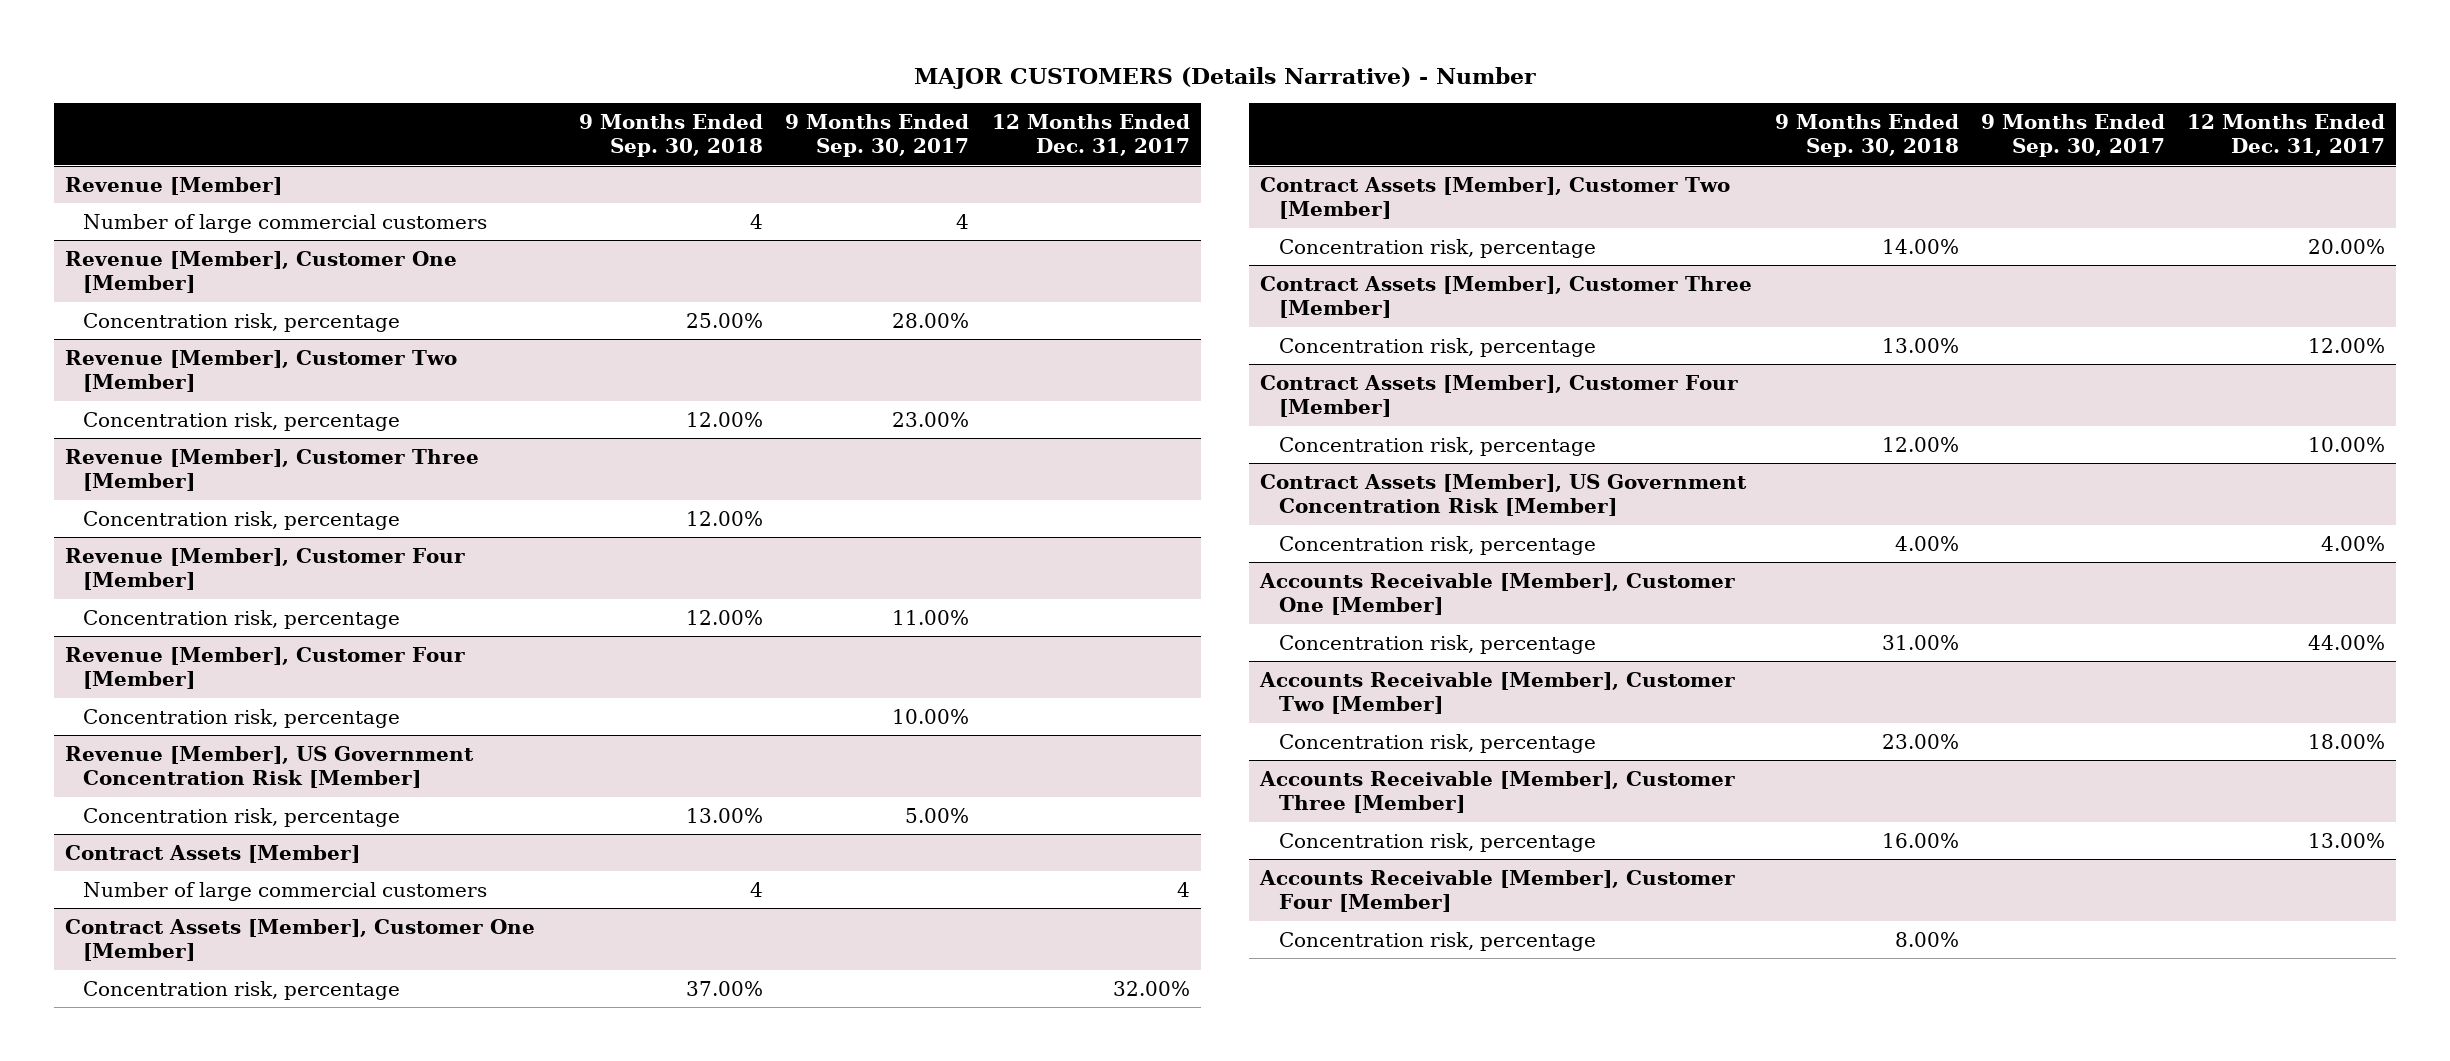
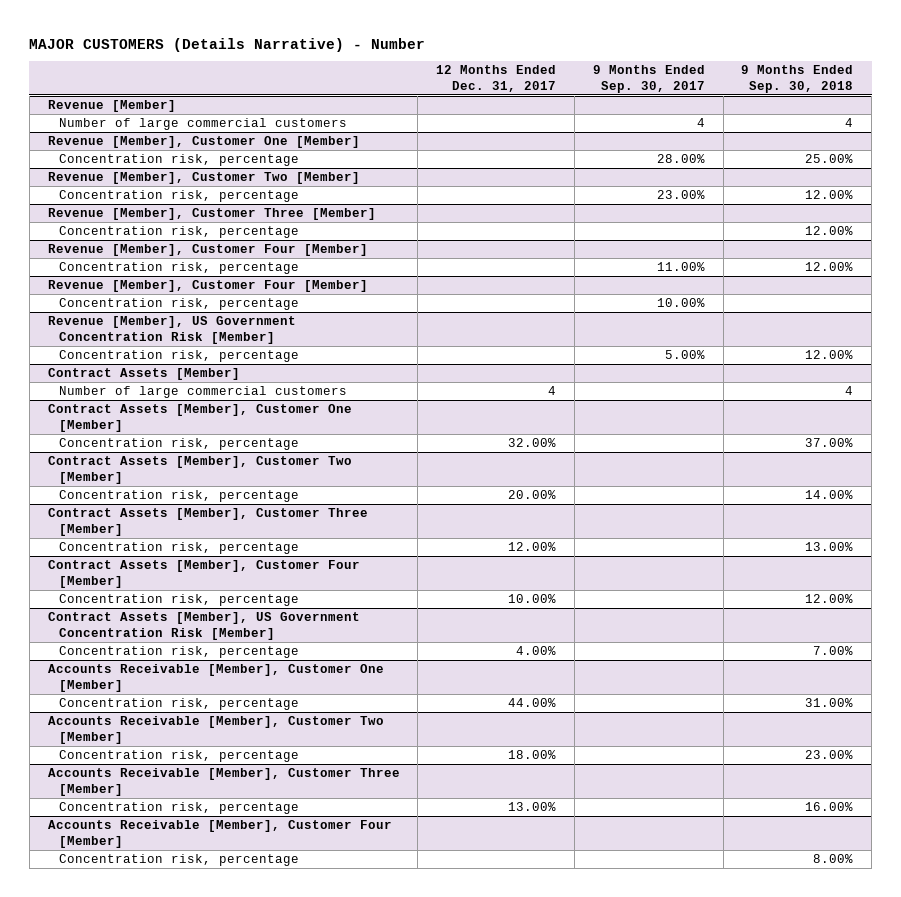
[686,807,764,823] 13.00% -> [805,350,854,360] 12.00%
[1894,535,1959,551] 4.00% -> [813,646,854,656] 7.00%

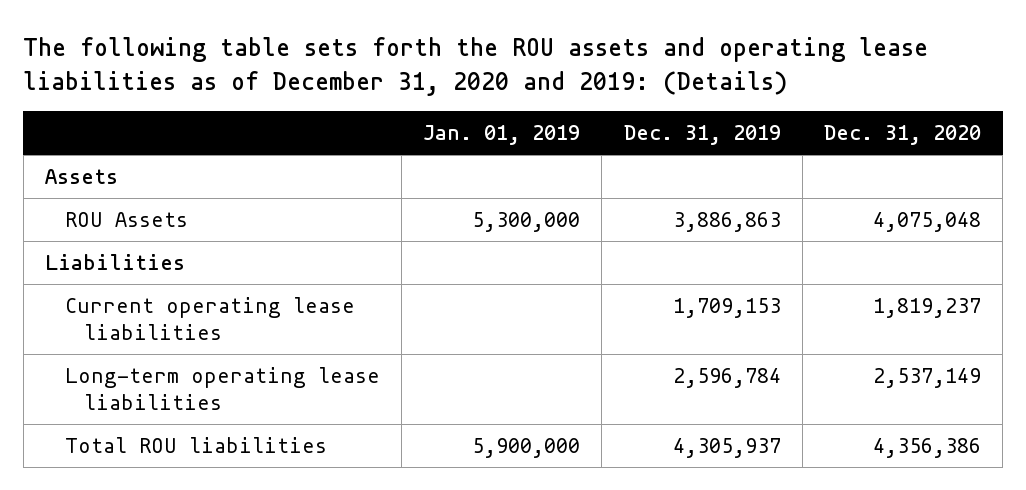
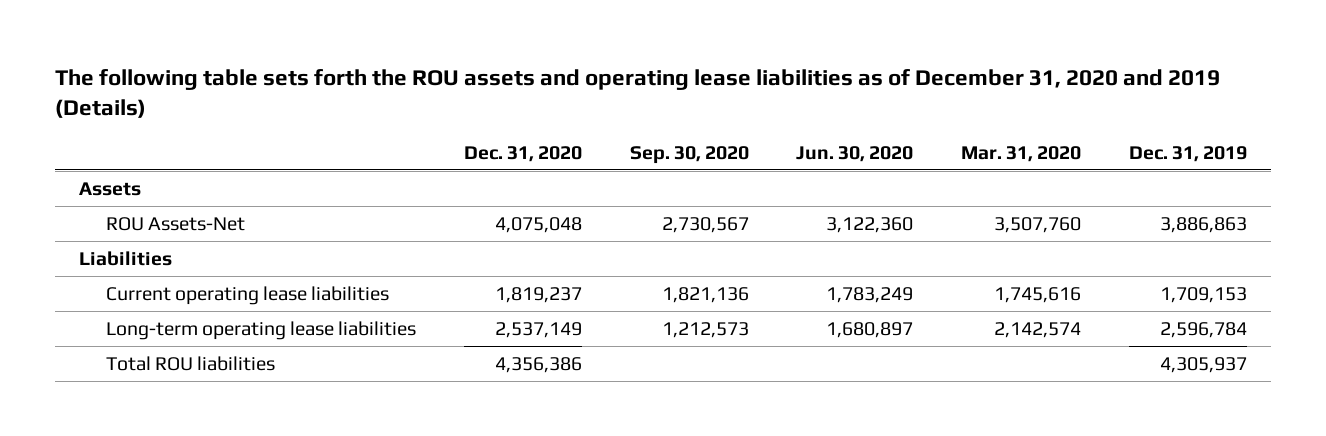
[23,37,929,96] The following table sets forth the ROU assets and operating lease liabilities as of December 31, 2020 and 2019: (Details) -> [54,69,1220,119] The following table sets forth the ROU assets and operating lease liabilities as of December 31, 2020 and 2019 (Details)
[423,125,581,146] Jan. 01, 2019 -> none
none -> [629,145,749,164] Sep. 30, 2020
none -> [796,145,914,162] Jun. 30, 2020
none -> [961,145,1082,162] Mar. 31, 2020
[64,211,188,227] ROU Assets -> [106,216,246,231] ROU Assets-Net

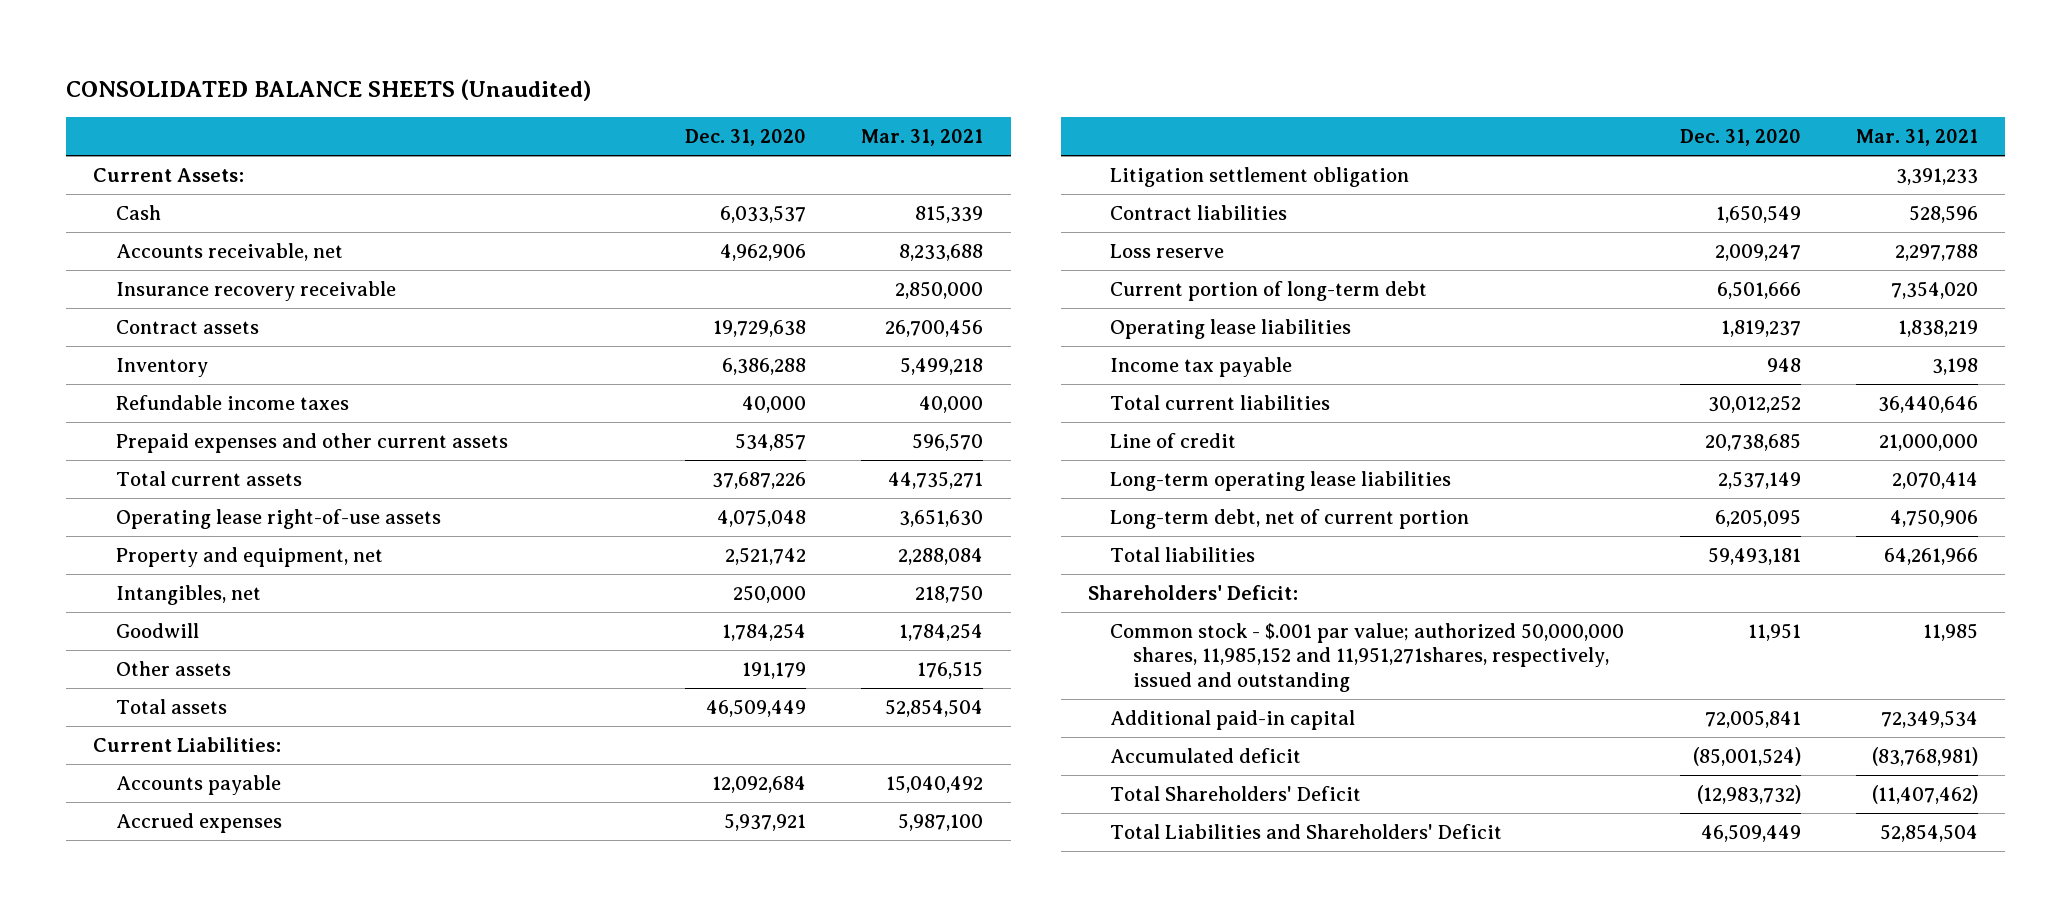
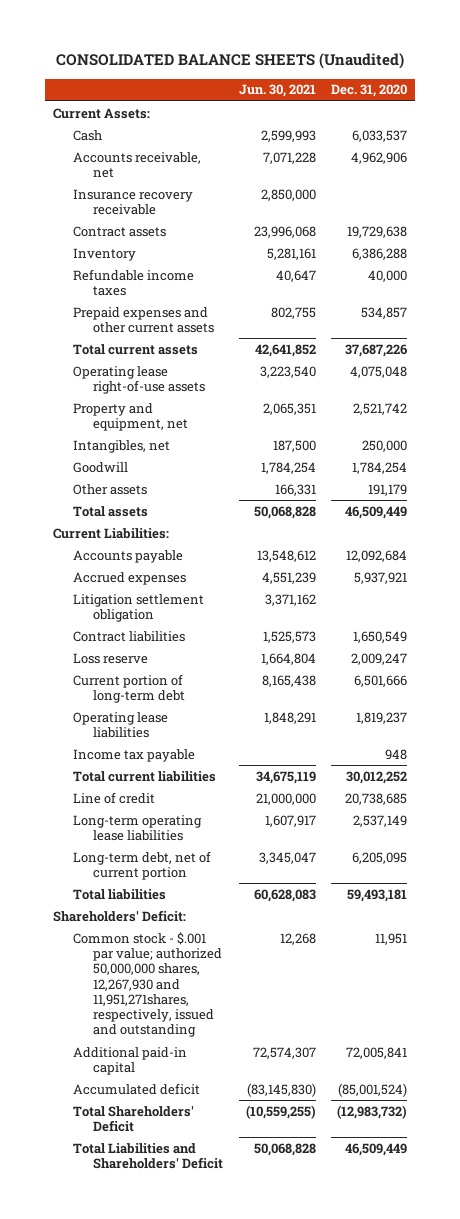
[860,128,983,146] Mar. 31, 2021 -> none
none -> [238,84,316,98] Jun. 30, 2021
[1110,623,1625,692] Common stock - $.001 par value; authorized 50,000,000 shares, 11,985,152 and 11,951,271shares, respectively, issued and outstanding -> [72,931,223,1038] Common stock - $.001 par value; authorized 50,000,000 shares, 12,267,930 and 11,951,271shares, respectively, issued and outstanding

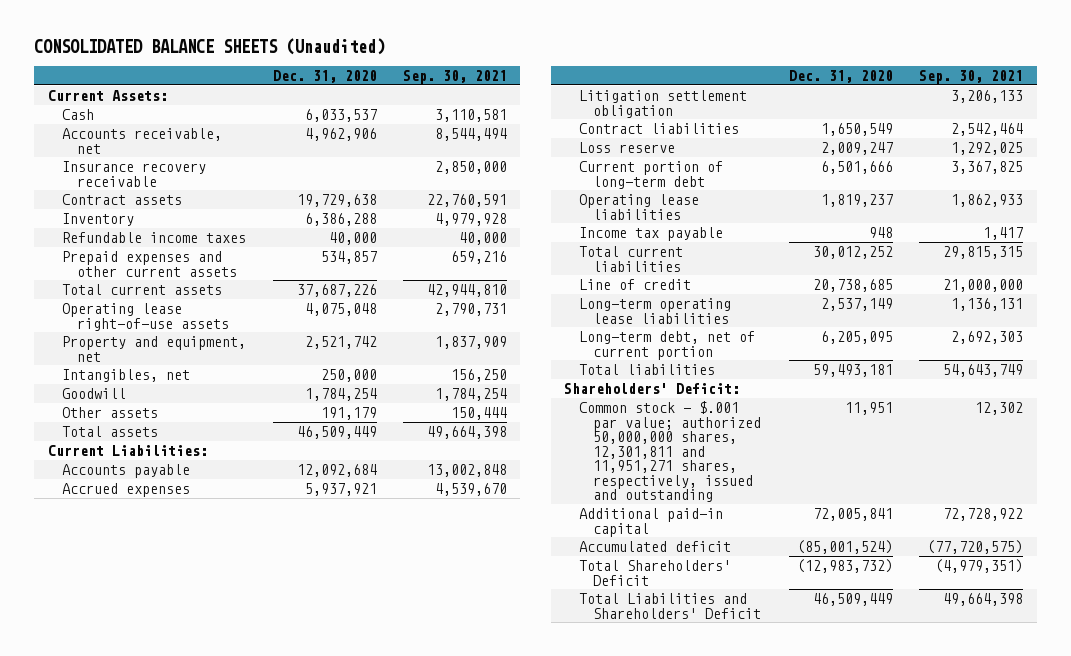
[238,84,316,98] Jun. 30, 2021 -> none
none -> [403,69,508,84] Sep. 30, 2021
[72,931,223,1038] Common stock - $.001 par value; authorized 50,000,000 shares, 12,267,930 and 11,951,271shares, respectively, issued and outstanding -> [578,401,762,503] Common stock - $.001 par value; authorized 50,000,000 shares, 12,301,811 and 11,951,271 shares, respectively, issued and outstanding

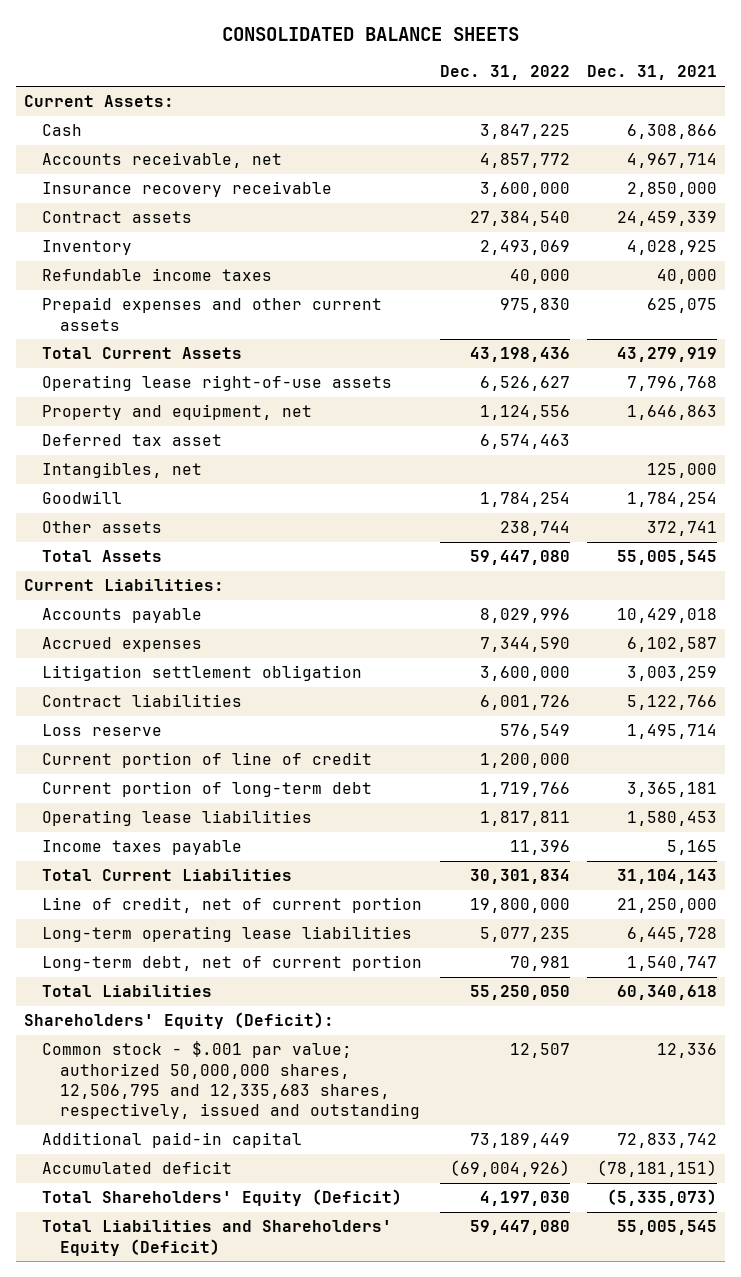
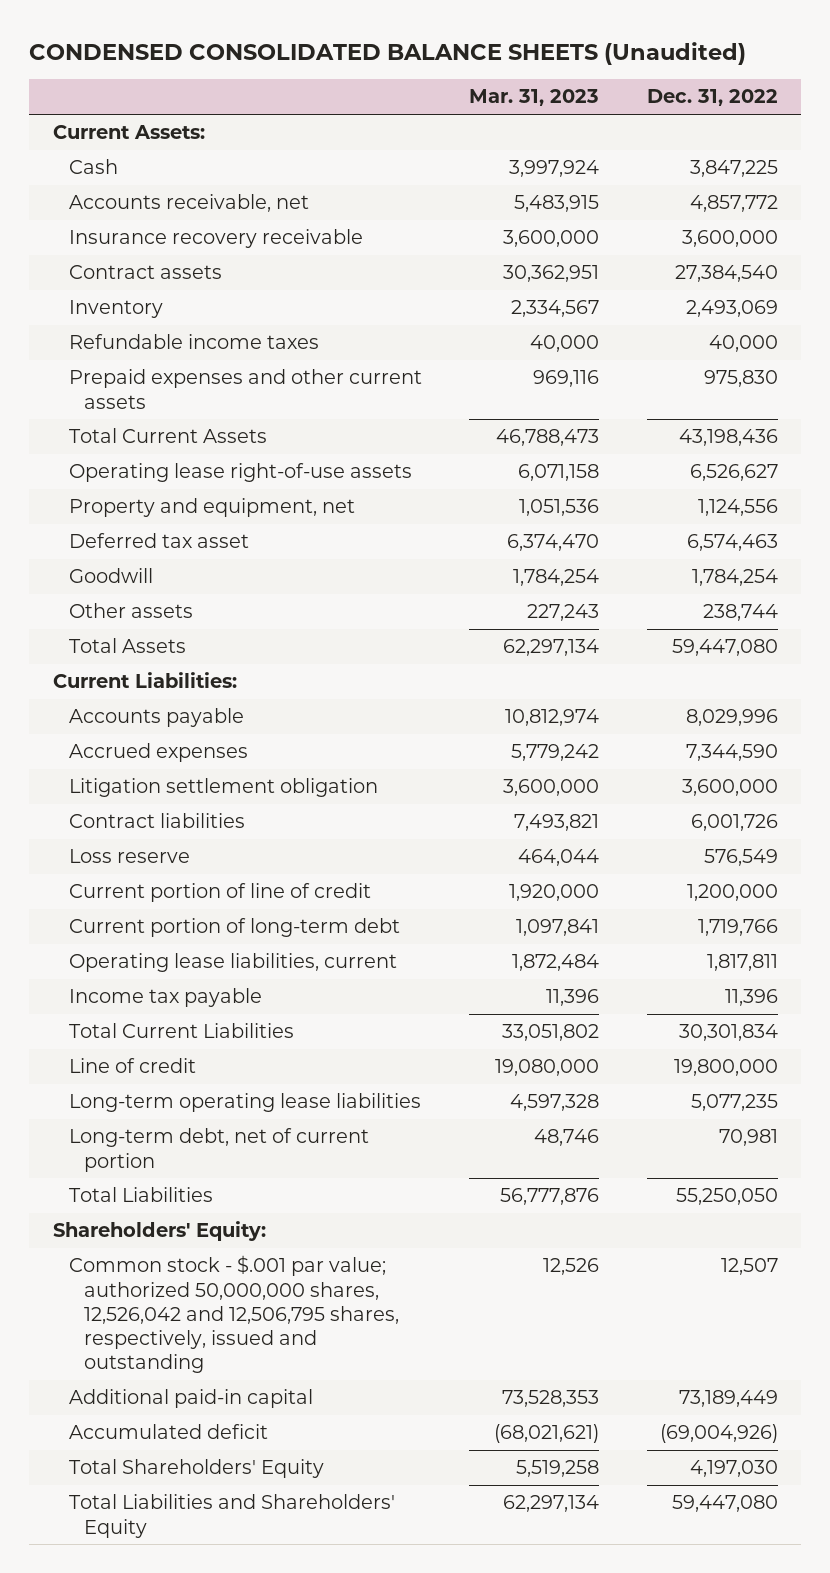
[221,26,519,41] CONSOLIDATED BALANCE SHEETS -> [29,41,747,65] CONDENSED CONSOLIDATED BALANCE SHEETS (Unaudited)
[586,65,717,81] Dec. 31, 2021 -> none
none -> [469,89,600,107] Mar. 31, 2023
[42,462,203,479] Intangibles, net -> none
[42,810,313,827] Operating lease liabilities -> [68,953,397,973] Operating lease liabilities, current
[42,840,243,856] Income taxes payable -> [68,988,262,1008] Income tax payable
[42,897,423,914] Line of credit, net of current portion -> [68,1058,196,1074] Line of credit
[24,1012,335,1030] Shareholders' Equity (Deficit): -> [52,1221,266,1242] Shareholders' Equity:
[42,1041,421,1120] Common stock - $.001 par value; authorized 50,000,000 shares, 12,506,795 and 12,335,683 shares, respectively, issued and outstanding -> [68,1255,400,1374] Common stock - $.001 par value; authorized 50,000,000 shares, 12,526,042 and 12,506,795 shares, respectively, issued and outstanding
[42,1189,403,1207] Total Shareholders' Equity (Deficit) -> [68,1459,324,1479] Total Shareholders' Equity
[42,1220,393,1256] Total Liabilities and Shareholders' Equity (Deficit) -> [68,1494,395,1538] Total Liabilities and Shareholders' Equity

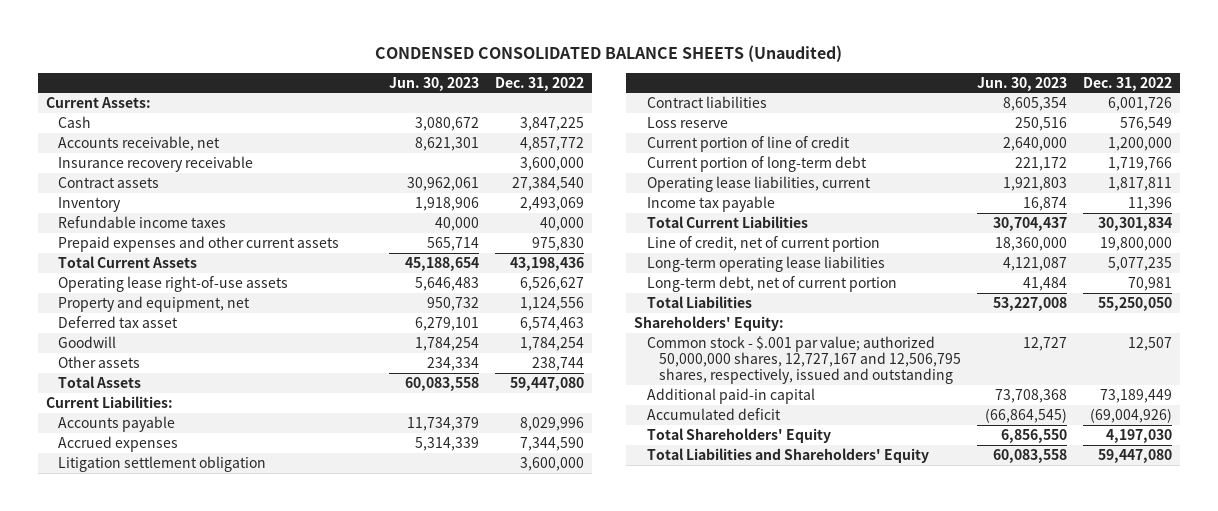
[469,89,600,107] Mar. 31, 2023 -> none
none -> [388,76,479,91] Jun. 30, 2023
[68,1058,196,1074] Line of credit -> [646,235,880,252] Line of credit, net of current portion
[68,1255,400,1374] Common stock - $.001 par value; authorized 50,000,000 shares, 12,526,042 and 12,506,795 shares, respectively, issued and outstanding -> [646,335,962,384] Common stock - $.001 par value; authorized 50,000,000 shares, 12,727,167 and 12,506,795 shares, respectively, issued and outstanding

